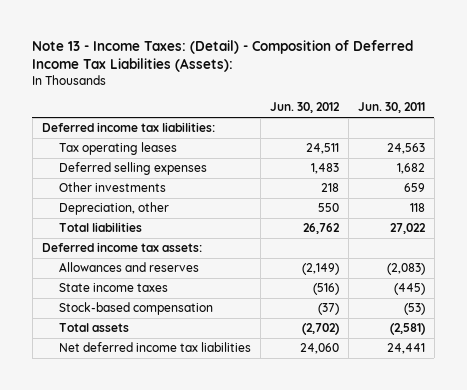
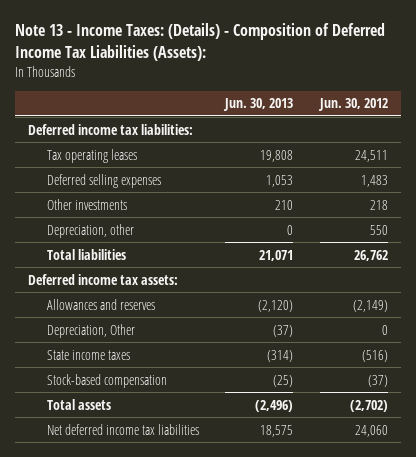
[32,39,414,73] Note 13 - Income Taxes: (Detail) - Composition of Deferred Income Tax Liabilities (Assets): -> [14,23,385,61] Note 13 - Income Taxes: (Details) - Composition of Deferred Income Tax Liabilities (Assets):
[357,102,425,114] Jun. 30, 2011 -> none
none -> [223,98,294,112] Jun. 30, 2013
none -> [47,323,136,338] Depreciation, Other

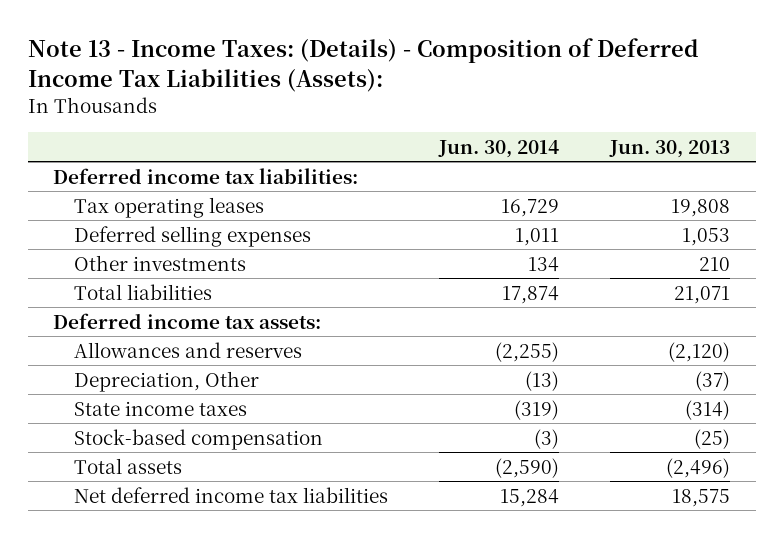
[317,98,388,112] Jun. 30, 2012 -> none
none -> [437,139,559,158] Jun. 30, 2014
[47,223,135,238] Depreciation, other -> none

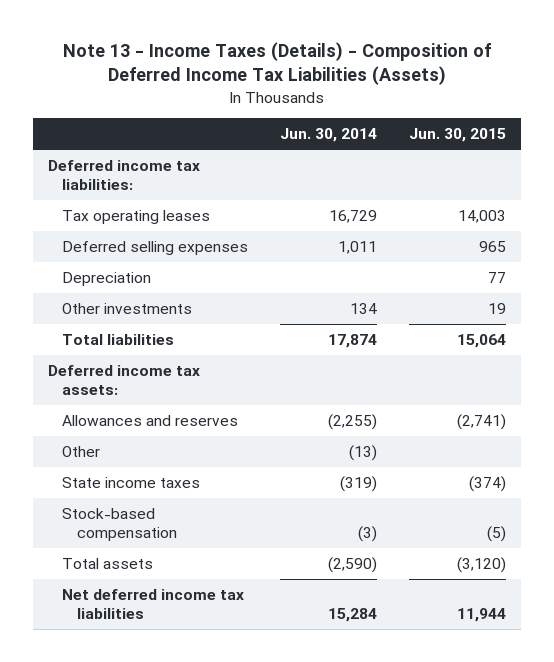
[27,38,698,92] Note 13 - Income Taxes: (Details) - Composition of Deferred Income Tax Liabilities (Assets): -> [62,41,491,86] Note 13 - Income Taxes (Details) - Composition of Deferred Income Tax Liabilities (Assets)
[609,139,731,158] Jun. 30, 2013 -> none
none -> [408,128,506,143] Jun. 30, 2015
none -> [62,272,152,287] Depreciation
[73,370,259,392] Depreciation, Other -> [62,446,101,458] Other

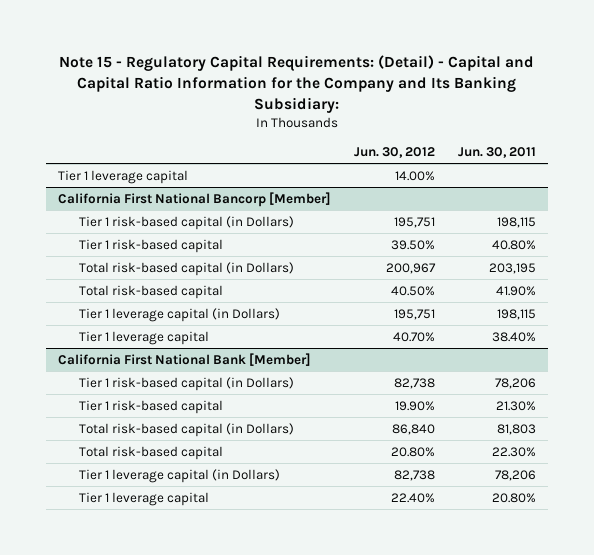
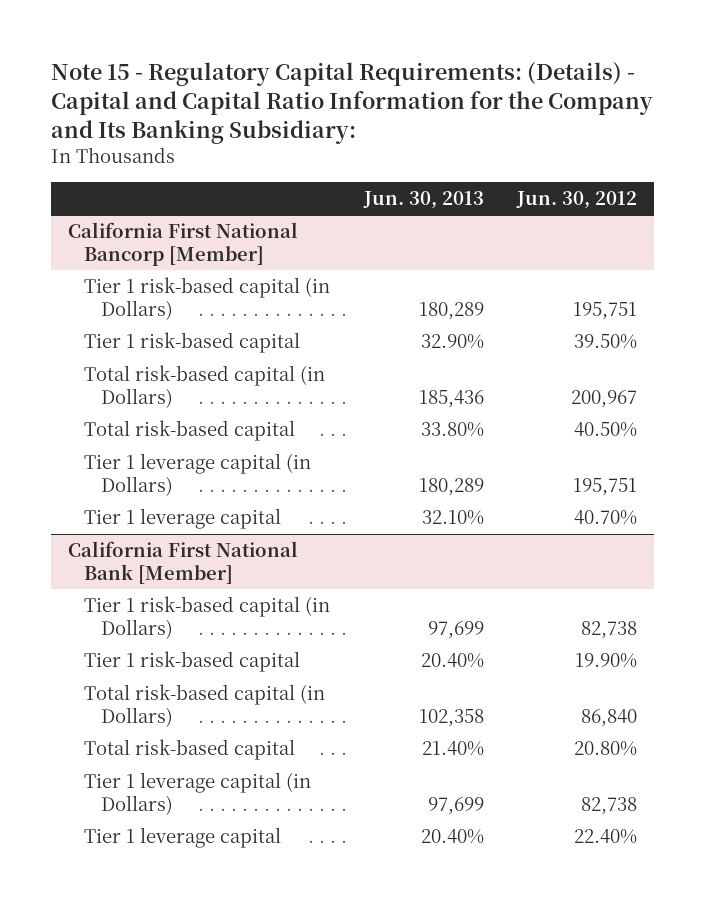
[58,54,534,113] Note 15 - Regulatory Capital Requirements: (Detail) - Capital and Capital Ratio Information for the Company and Its Banking Subsidiary: -> [51,62,654,144] Note 15 - Regulatory Capital Requirements: (Details) - Capital and Capital Ratio Information for the Company and Its Banking Subsidiary:
[458,147,537,159] Jun. 30, 2011 -> none
none -> [362,190,484,209] Jun. 30, 2013
[57,169,188,184] Tier 1 leverage capital -> none

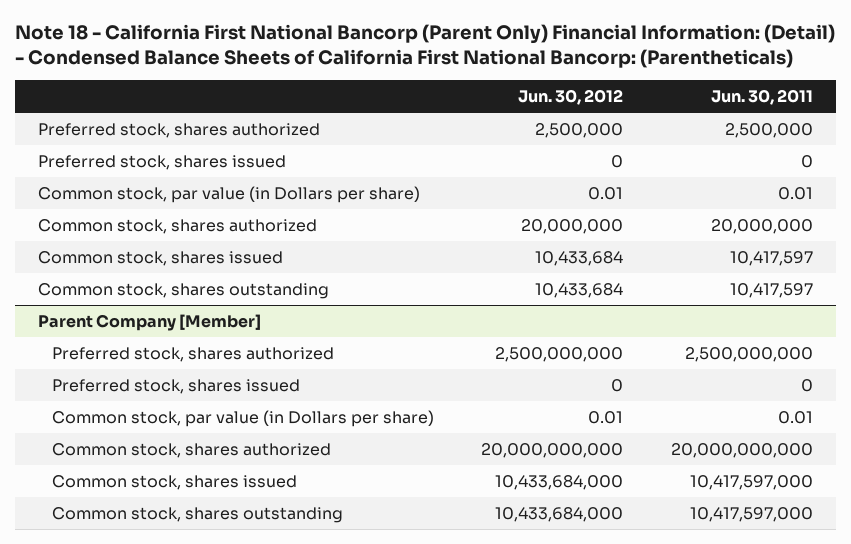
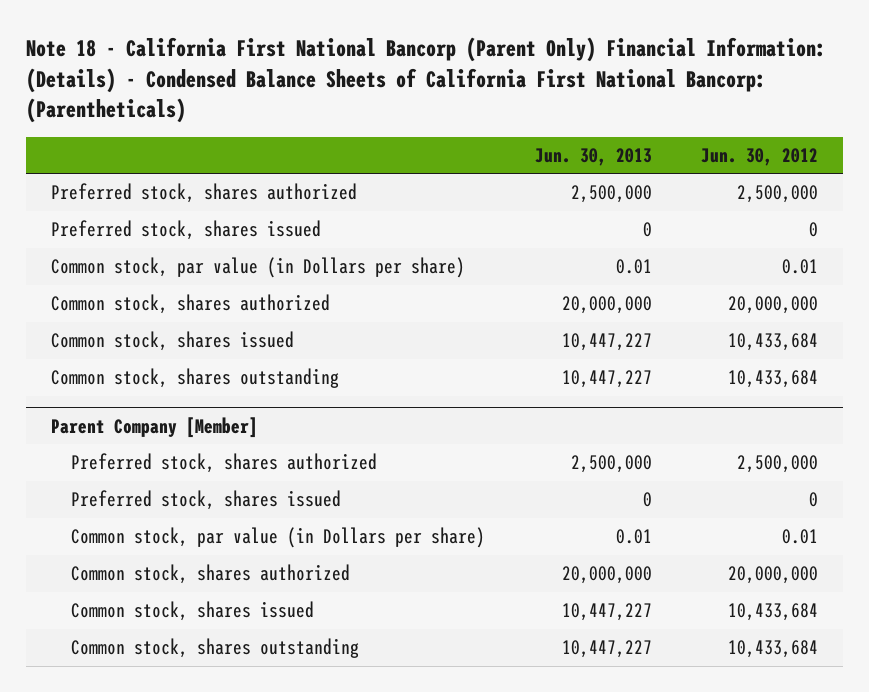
[14,24,835,69] Note 18 - California First National Bancorp (Parent Only) Financial Information: (Detail) - Condensed Balance Sheets of California First National Bancorp: (Parentheticals) -> [25,37,826,123] Note 18 - California First National Bancorp (Parent Only) Financial Information: (Details) - Condensed Balance Sheets of California First National Bancorp: (Parentheticals)
[710,88,813,105] Jun. 30, 2011 -> none
none -> [534,147,652,166] Jun. 30, 2013
[495,346,624,362] 2,500,000,000 -> [737,455,819,474] 2,500,000
[481,442,624,458] 20,000,000,000 -> [728,566,819,585] 20,000,000
[495,474,624,490] 10,433,684,000 -> [728,603,819,622] 10,433,684
[495,506,624,522] 10,433,684,000 -> [728,640,819,659] 10,433,684

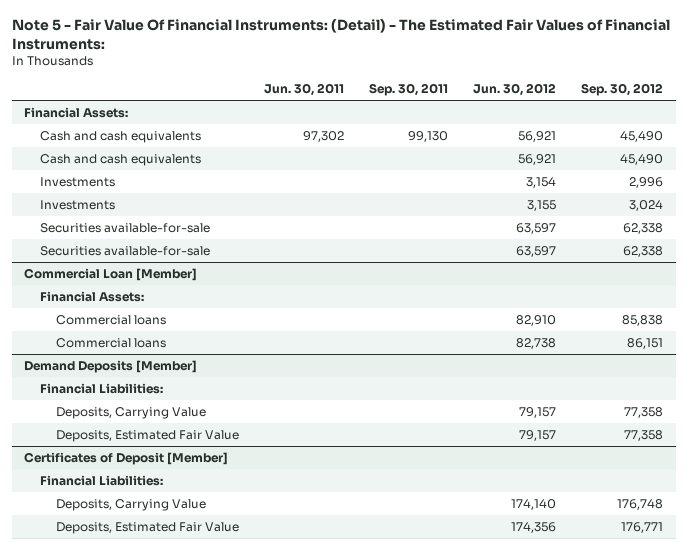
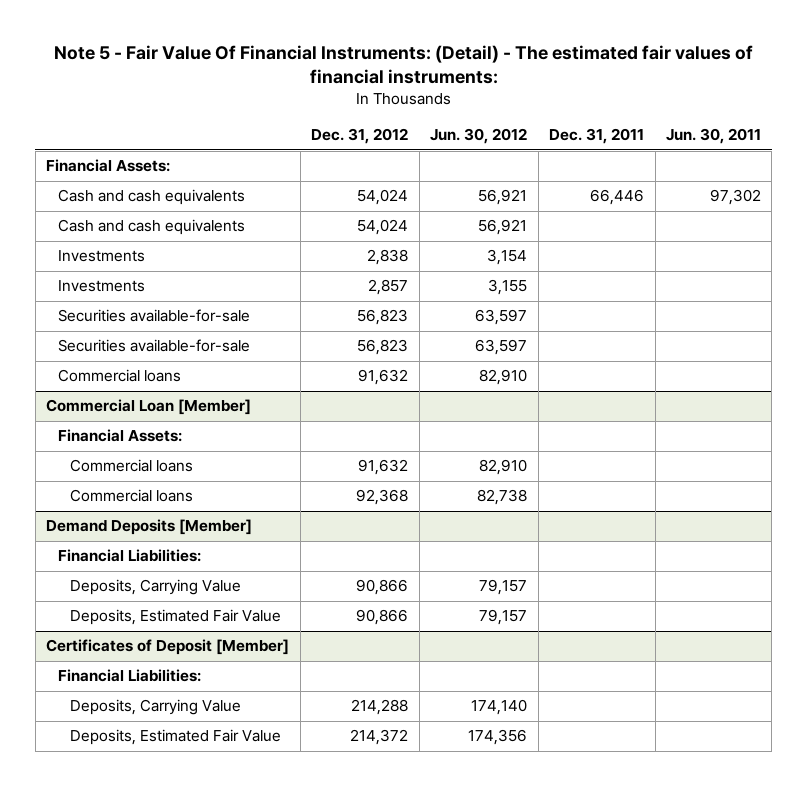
[11,19,670,51] Note 5 - Fair Value Of Financial Instruments: (Detail) - The Estimated Fair Values of Financial Instruments: -> [53,45,753,85] Note 5 - Fair Value Of Financial Instruments: (Detail) - The estimated fair values of financial instruments:
[369,83,449,97] Sep. 30, 2011 -> none
[581,83,664,97] Sep. 30, 2012 -> none
none -> [311,128,409,145] Dec. 31, 2012
none -> [549,128,645,145] Dec. 31, 2011
none -> [58,369,182,383] Commercial loans

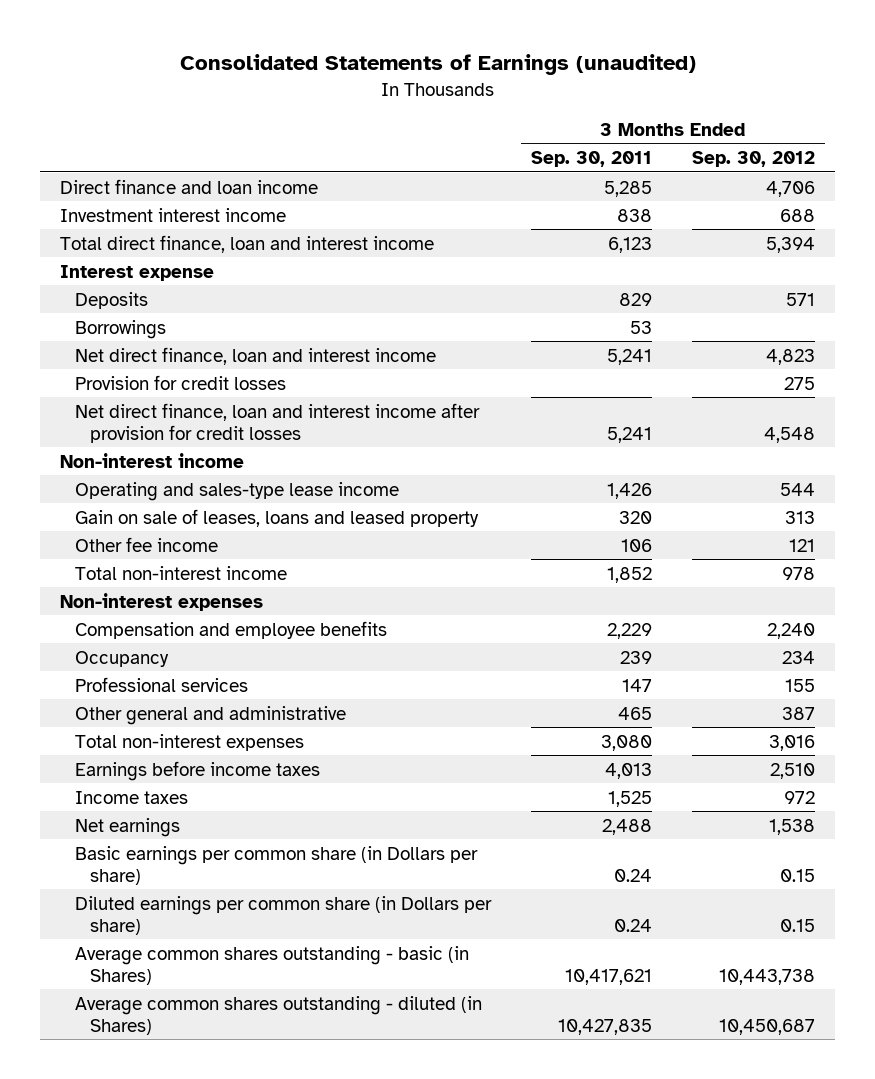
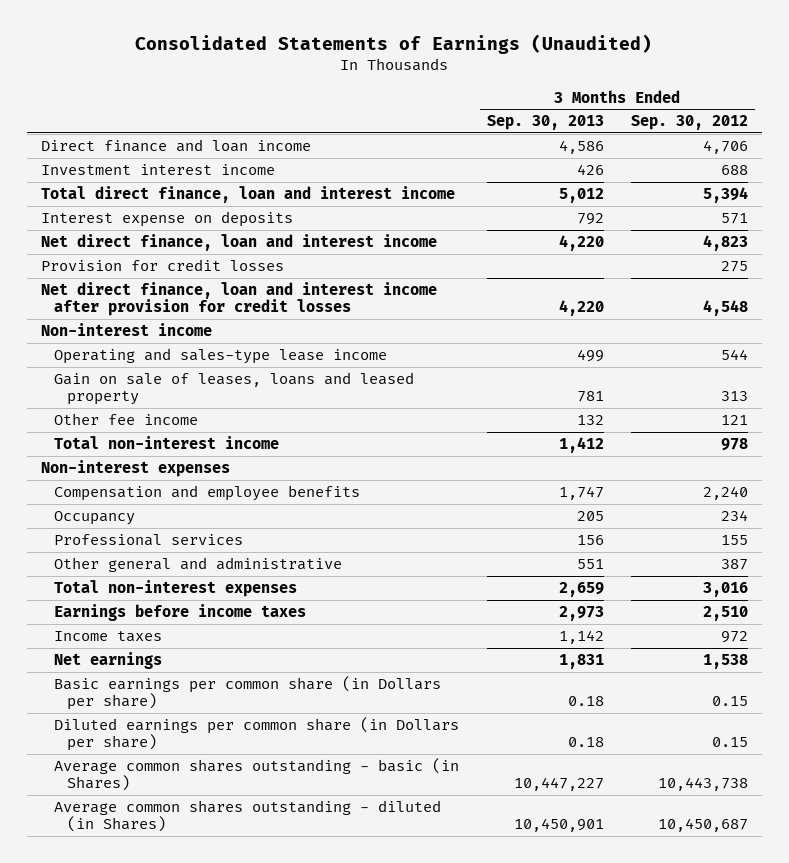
[179,53,696,75] Consolidated Statements of Earnings (unaudited) -> [135,34,653,55] Consolidated Statements of Earnings (Unaudited)
[531,150,653,167] Sep. 30, 2011 -> none
none -> [486,115,604,131] Sep. 30, 2013
[60,264,215,281] Interest expense -> none
[75,319,167,339] Borrowings -> none
[75,291,149,309] Deposits -> [40,211,293,228] Interest expense on deposits

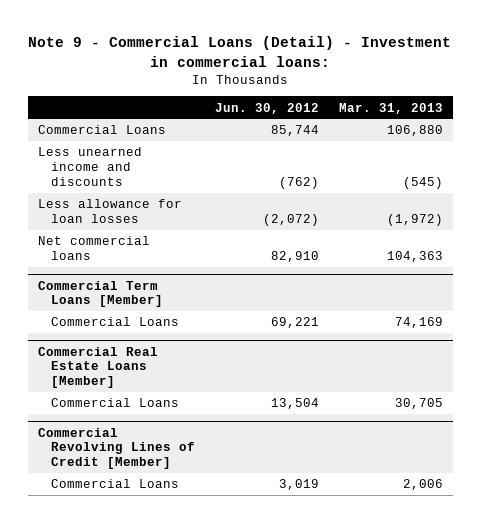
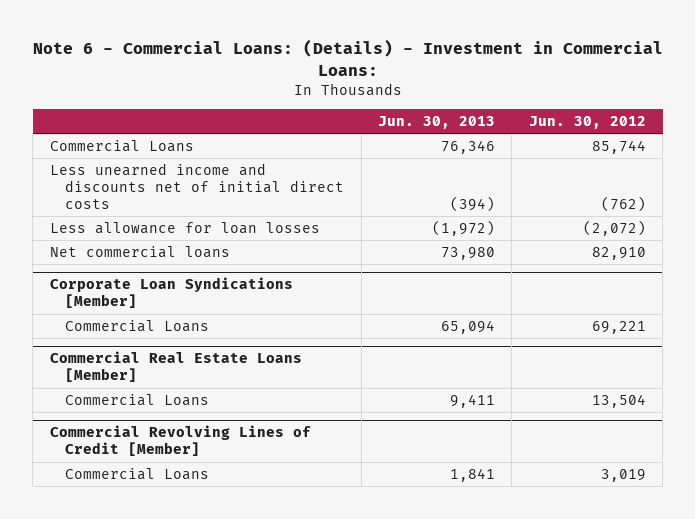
[28,36,452,67] Note 9 - Commercial Loans (Detail) - Investment in commercial loans: -> [32,39,663,77] Note 6 - Commercial Loans: (Details) - Investment in Commercial Loans:
[338,102,443,114] Mar. 31, 2013 -> none
none -> [378,115,496,129] Jun. 30, 2013
[37,147,142,186] Less unearned income and discounts -> [49,162,345,209] Less unearned income and discounts net of initial direct costs
[37,280,164,308] Commercial Term Loans [Member] -> none
none -> [49,277,293,309] Corporate Loan Syndications [Member]

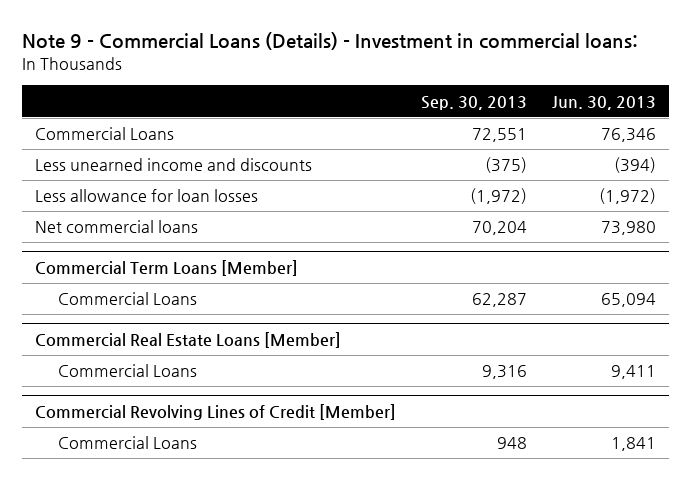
[32,39,663,77] Note 6 - Commercial Loans: (Details) - Investment in Commercial Loans: -> [22,32,639,51] Note 9 - Commercial Loans (Details) - Investment in commercial loans:
[528,115,646,129] Jun. 30, 2012 -> none
none -> [420,95,527,110] Sep. 30, 2013
[49,162,345,209] Less unearned income and discounts net of initial direct costs -> [34,158,312,172] Less unearned income and discounts
[49,277,293,309] Corporate Loan Syndications [Member] -> none
none -> [34,260,298,277] Commercial Term Loans [Member]

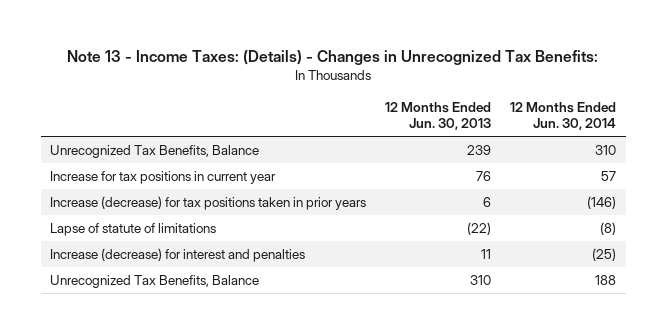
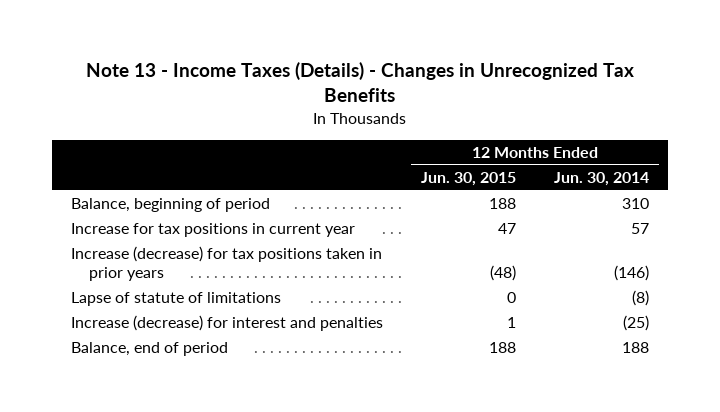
[67,49,599,65] Note 13 - Income Taxes: (Details) - Changes in Unrecognized Tax Benefits: -> [85,61,634,102] Note 13 - Income Taxes (Details) - Changes in Unrecognized Tax Benefits
[385,101,492,131] 12 Months Ended Jun. 30, 2013 -> none
none -> [420,171,516,186] Jun. 30, 2015
[50,144,260,158] Unrecognized Tax Benefits, Balance -> [70,198,270,213] Balance, beginning of period
[50,274,260,288] Unrecognized Tax Benefits, Balance -> [70,342,228,357] Balance, end of period

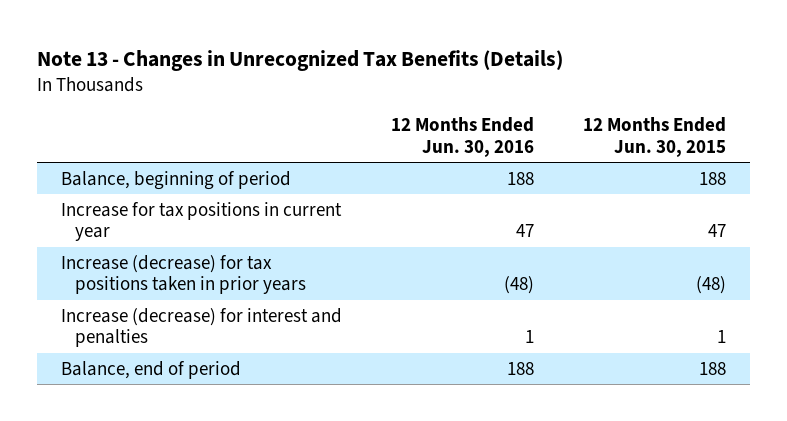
[85,61,634,102] Note 13 - Income Taxes (Details) - Changes in Unrecognized Tax Benefits -> [36,49,563,71] Note 13 - Changes in Unrecognized Tax Benefits (Details)
[554,171,650,186] Jun. 30, 2014 -> none
none -> [391,117,535,158] 12 Months Ended Jun. 30, 2016
[70,292,281,307] Lapse of statute of limitations -> none

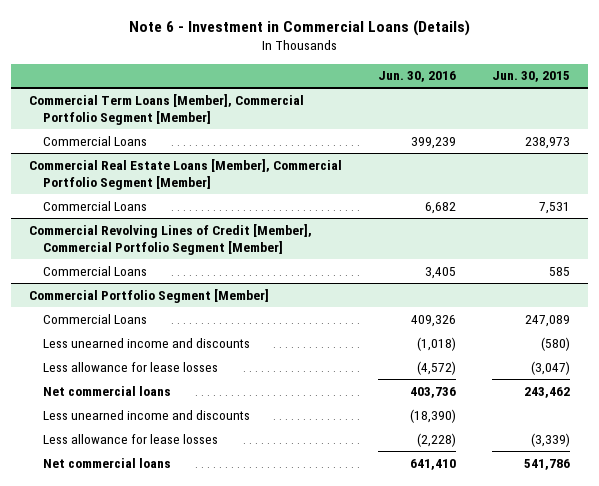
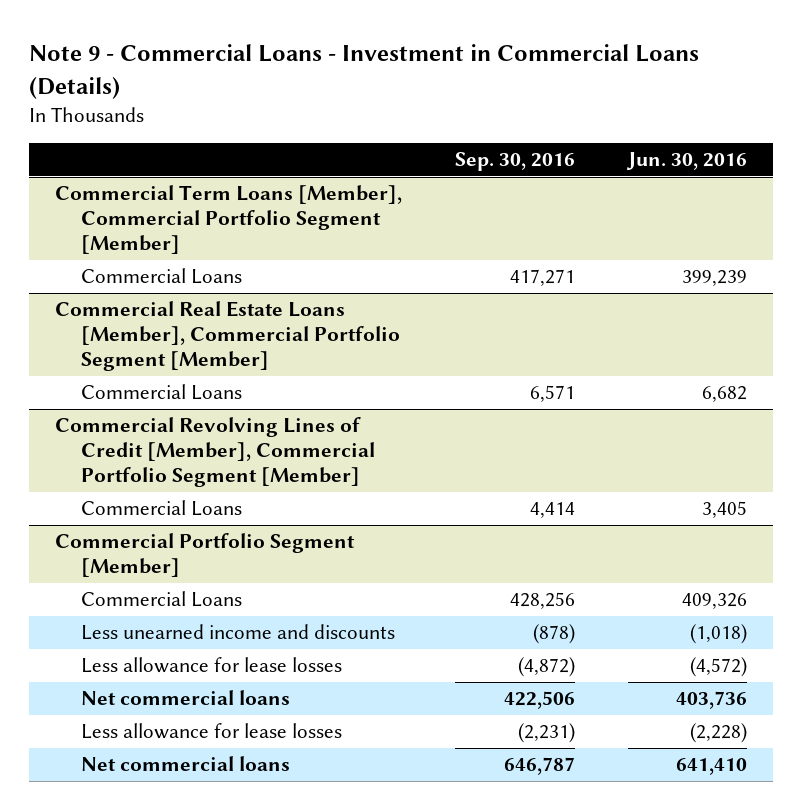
[128,19,470,36] Note 6 - Investment in Commercial Loans (Details) -> [28,44,699,99] Note 9 - Commercial Loans - Investment in Commercial Loans (Details)
[492,71,571,83] Jun. 30, 2015 -> none
none -> [454,152,575,172] Sep. 30, 2016
[42,409,250,420] Less unearned income and discounts -> none

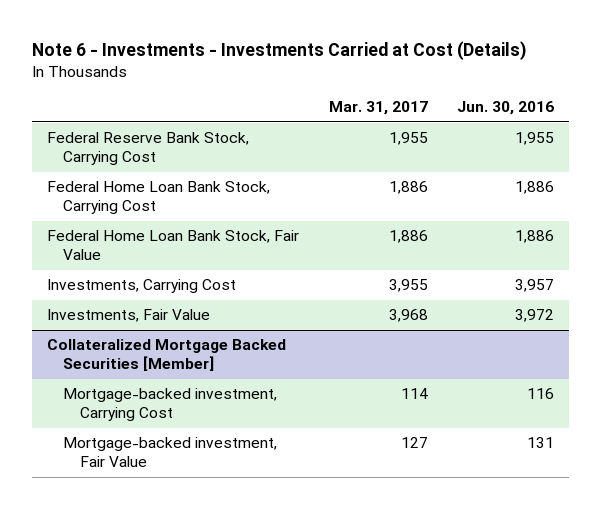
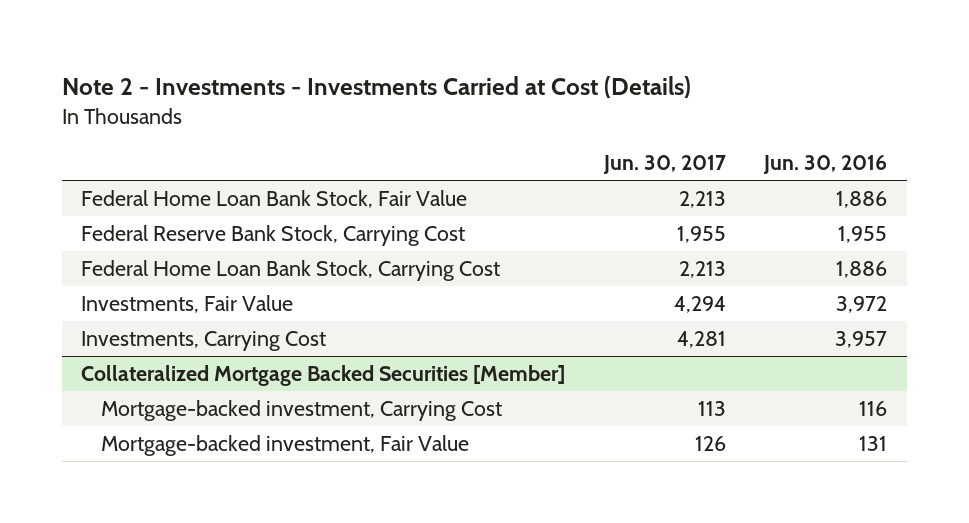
[32,40,528,60] Note 6 - Investments - Investments Carried at Cost (Details) -> [61,75,691,98] Note 2 - Investments - Investments Carried at Cost (Details)
[328,101,428,116] Mar. 31, 2017 -> none
none -> [602,155,726,175] Jun. 30, 2017
[47,230,300,261] Federal Home Loan Bank Stock, Fair Value -> [81,190,468,209] Federal Home Loan Bank Stock, Fair Value
[47,279,237,294] Investments, Carrying Cost -> [81,331,327,352] Investments, Carrying Cost

